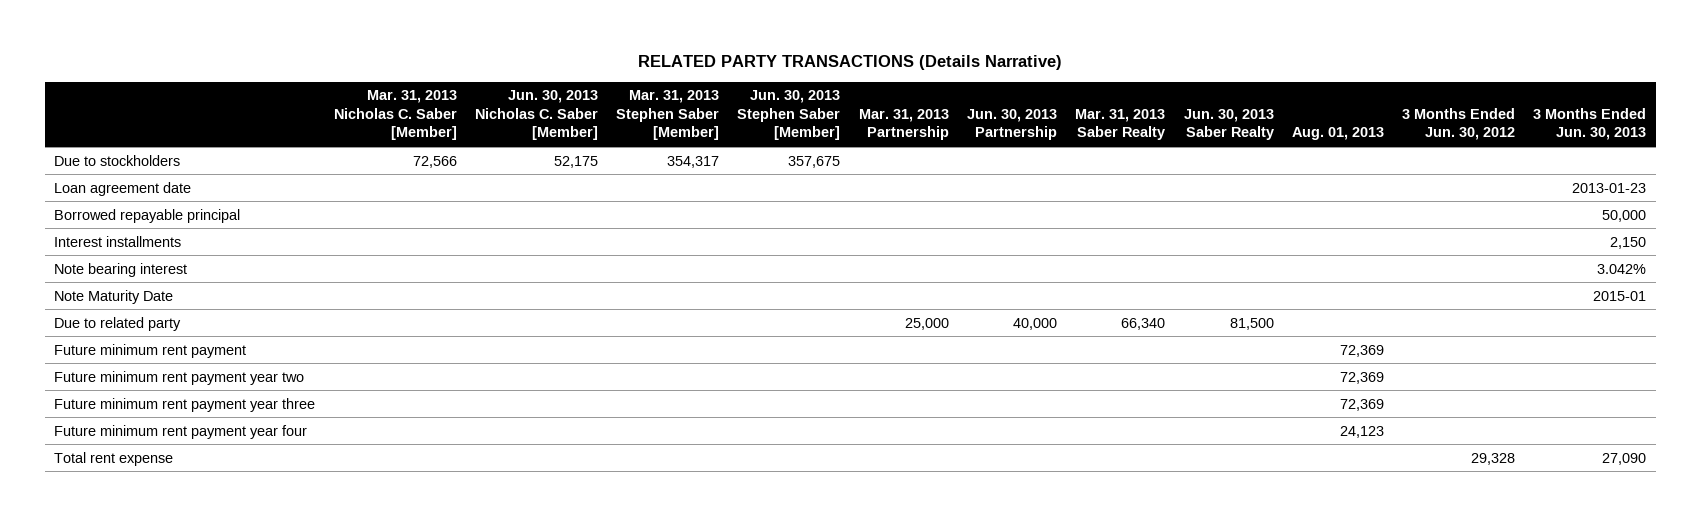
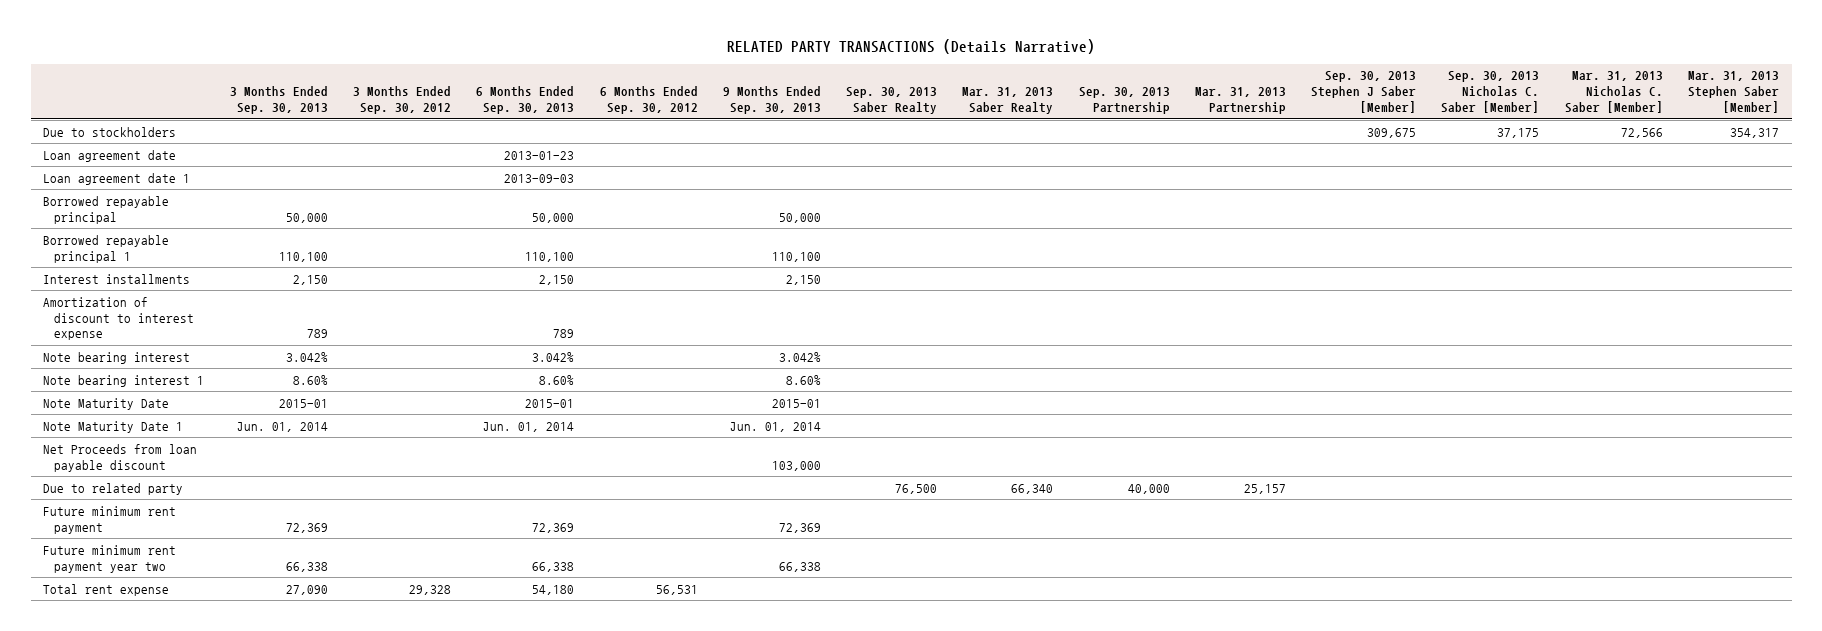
[474,90,598,141] Jun. 30, 2013 Nicholas C. Saber [Member] -> none
[737,90,841,141] Jun. 30, 2013 Stephen Saber [Member] -> none
[967,108,1058,141] Jun. 30, 2013 Partnership -> none
[1183,108,1274,141] Jun. 30, 2013 Saber Realty -> none
[1291,127,1384,141] Aug. 01, 2013 -> none
[1402,107,1516,141] 3 Months Ended Jun. 30, 2012 -> none
[1533,107,1647,141] 3 Months Ended Jun. 30, 2013 -> none
none -> [229,86,328,115] 3 Months Ended Sep. 30, 2013
none -> [352,86,451,115] 3 Months Ended Sep. 30, 2012
none -> [476,86,575,115] 6 Months Ended Sep. 30, 2013
none -> [599,86,698,115] 6 Months Ended Sep. 30, 2012
none -> [722,86,821,115] 9 Months Ended Sep. 30, 2013
none -> [846,87,938,115] Sep. 30, 2013 Saber Realty
none -> [1078,87,1170,115] Sep. 30, 2013 Partnership
none -> [1311,71,1417,114] Sep. 30, 2013 Stephen J Saber [Member]
none -> [1441,71,1540,114] Sep. 30, 2013 Nicholas C. Saber [Member]
none -> [43,172,191,185] Loan agreement date 1
none -> [43,234,170,263] Borrowed repayable principal 1
none -> [43,296,195,341] Amortization of discount to interest expense
none -> [43,374,205,387] Note bearing interest 1
none -> [43,420,184,433] Note Maturity Date 1
none -> [43,443,198,472] Net Proceeds from loan payable discount
[904,317,949,330] 25,000 -> [1243,483,1286,494] 25,157
[54,397,316,412] Future minimum rent payment year three -> none
[54,424,308,439] Future minimum rent payment year four -> none

